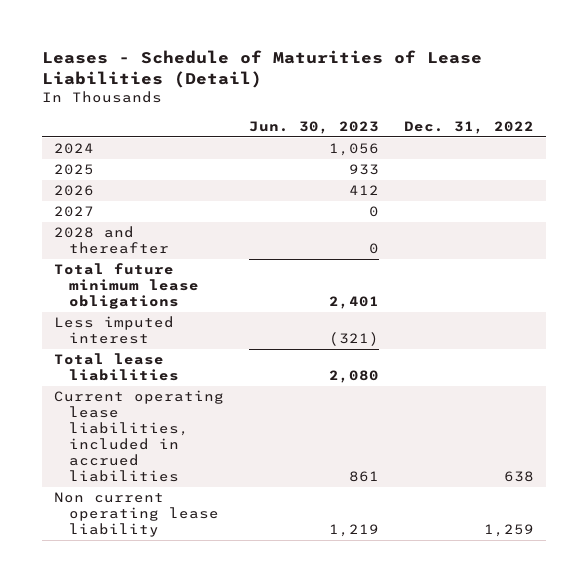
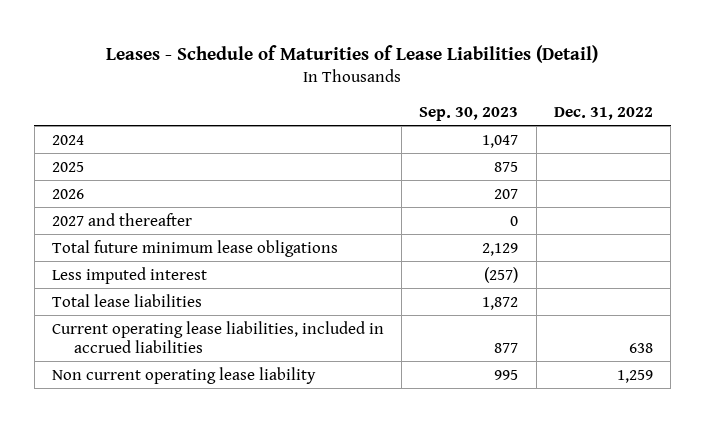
[249,120,380,134] Jun. 30, 2023 -> none
none -> [419,107,519,122] Sep. 30, 2023
[54,226,170,255] 2028 and thereafter -> none
[54,206,95,218] 2027 -> [52,212,193,226] 2027 and thereafter

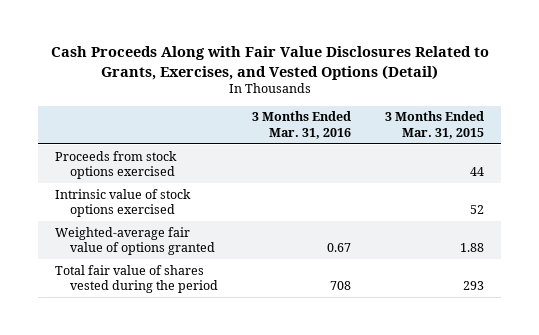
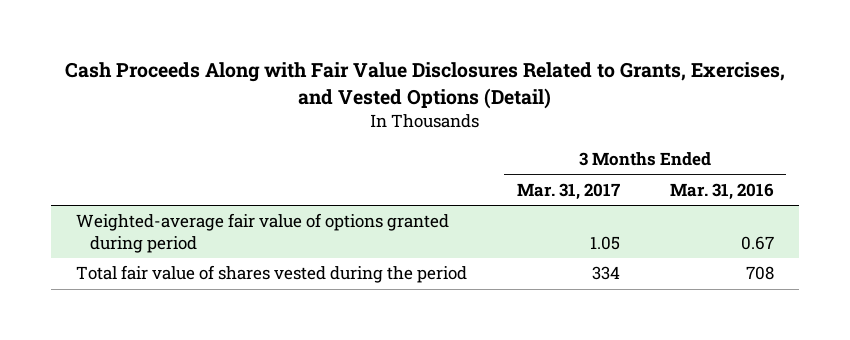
[385,111,485,139] 3 Months Ended Mar. 31, 2015 -> none
none -> [516,182,620,200] Mar. 31, 2017
[55,150,178,180] Proceeds from stock options exercised -> none
[55,188,192,218] Intrinsic value of stock options exercised -> none
[55,226,215,256] Weighted-average fair value of options granted -> [75,213,449,253] Weighted-average fair value of options granted during period

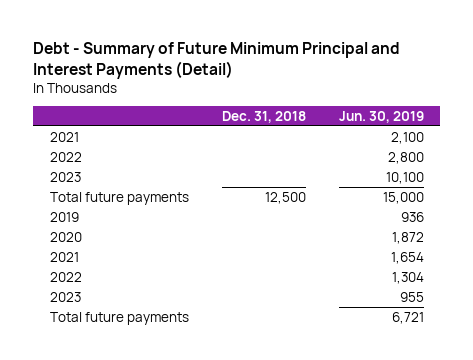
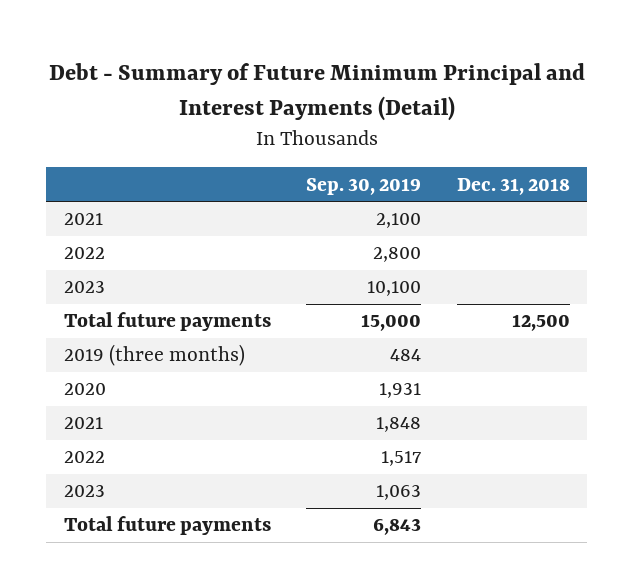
[338,110,424,123] Jun. 30, 2019 -> none
none -> [306,177,422,195] Sep. 30, 2019
[49,211,79,222] 2019 -> [63,344,245,367] 2019 (three months)

